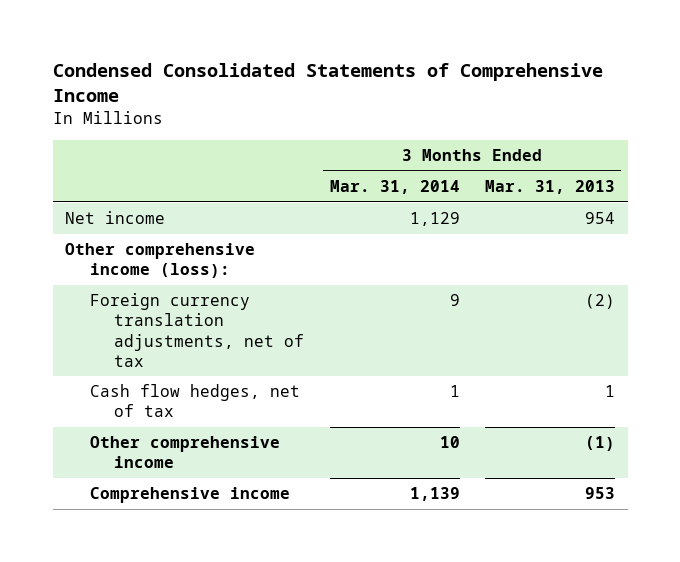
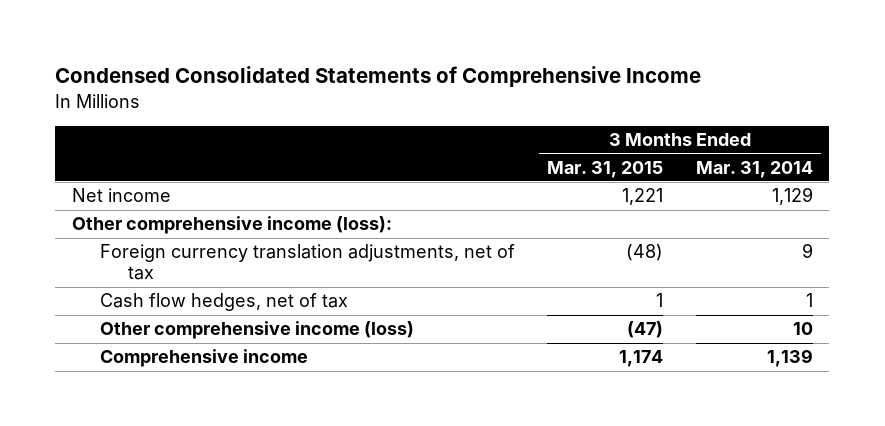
[484,180,615,195] Mar. 31, 2013 -> none
none -> [547,160,664,178] Mar. 31, 2015
[89,436,280,469] Other comprehensive income -> [100,321,415,340] Other comprehensive income (loss)

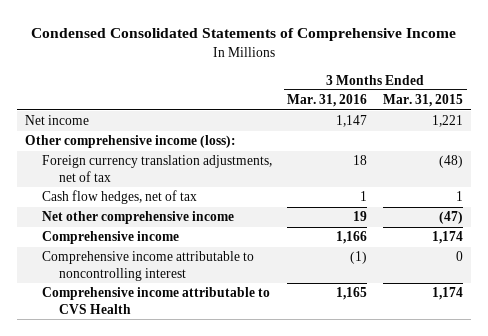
[695,160,813,178] Mar. 31, 2014 -> none
none -> [287,94,368,108] Mar. 31, 2016
[100,321,415,340] Other comprehensive income (loss) -> [41,211,234,225] Net other comprehensive income
none -> [41,251,254,281] Comprehensive income attributable to noncontrolling interest
none -> [41,287,270,314] Comprehensive income attributable to CVS Health

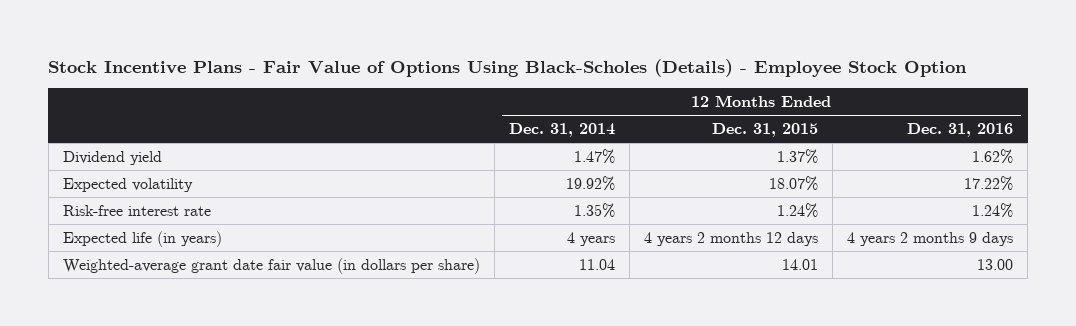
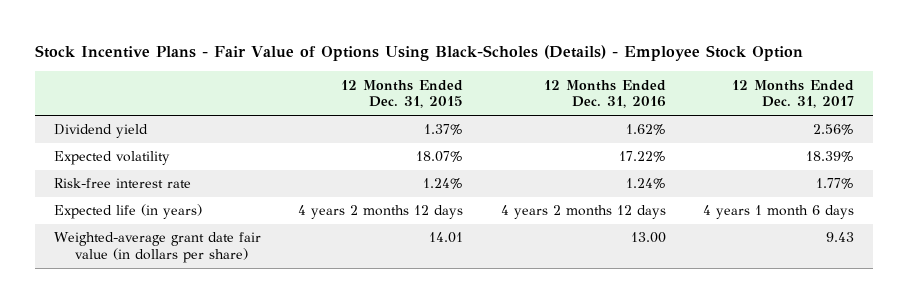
[508,123,615,138] Dec. 31, 2014 -> none
none -> [731,79,854,109] 12 Months Ended Dec. 31, 2017
[847,231,1014,246] 4 years 2 months 9 days -> [500,205,666,220] 4 years 2 months 12 days

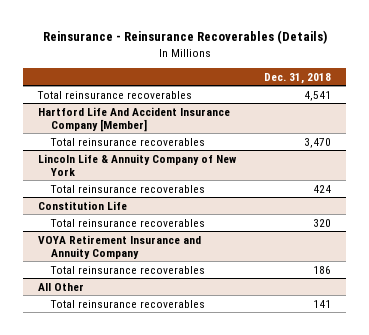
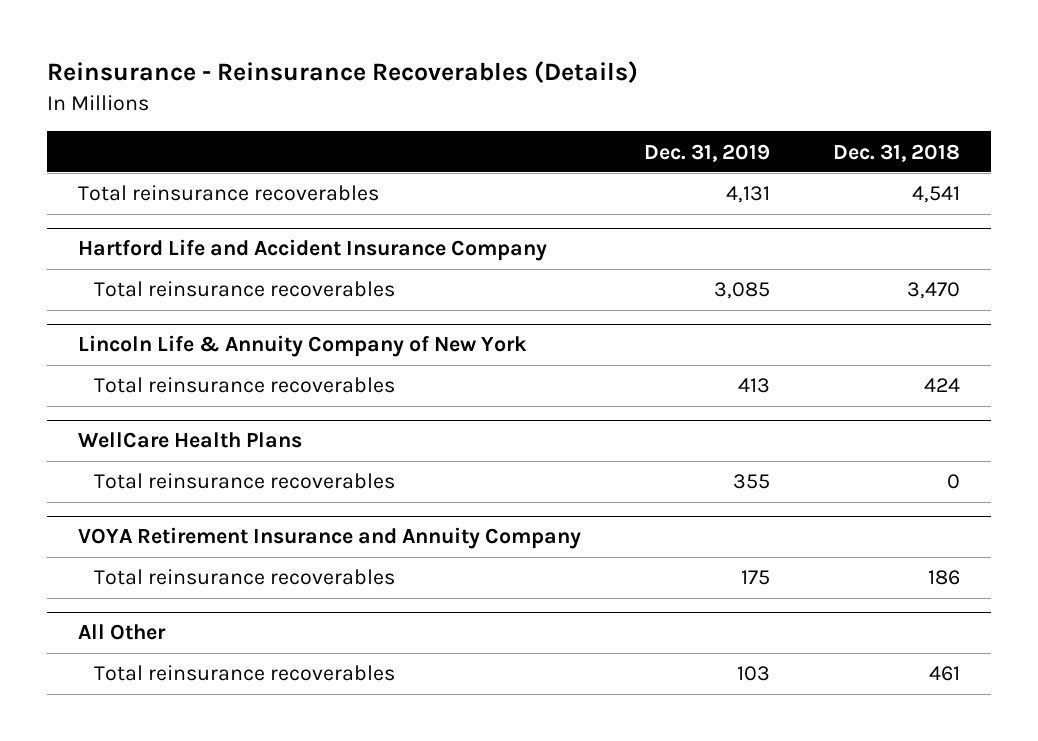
none -> [643,143,770,162] Dec. 31, 2019
[37,106,230,132] Hartford Life And Accident Insurance Company [Member] -> [78,239,548,262] Hartford Life and Accident Insurance Company
[37,200,127,210] Constitution Life -> none
none -> [78,432,303,449] WellCare Health Plans
[313,218,332,227] 320 -> [946,474,960,490] 0
[313,299,332,308] 141 -> [928,666,960,682] 461

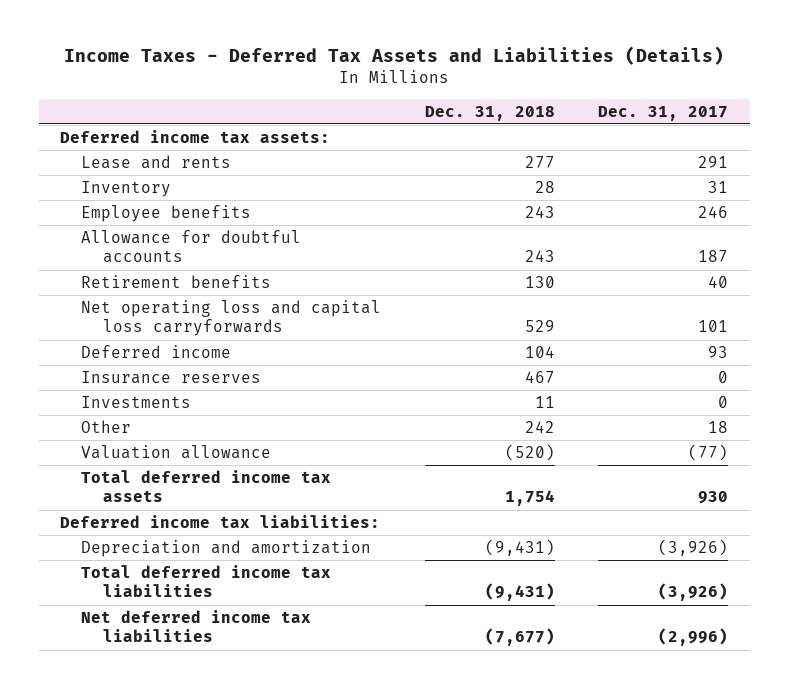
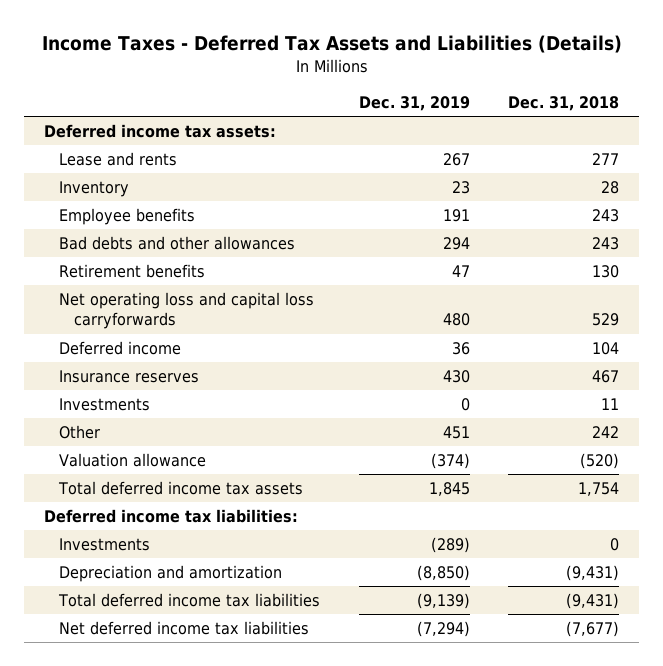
[598,105,729,121] Dec. 31, 2017 -> none
none -> [358,95,470,111] Dec. 31, 2019
[81,229,302,264] Allowance for doubtful accounts -> [59,236,296,251] Bad debts and other allowances
none -> [59,538,151,552] Investments

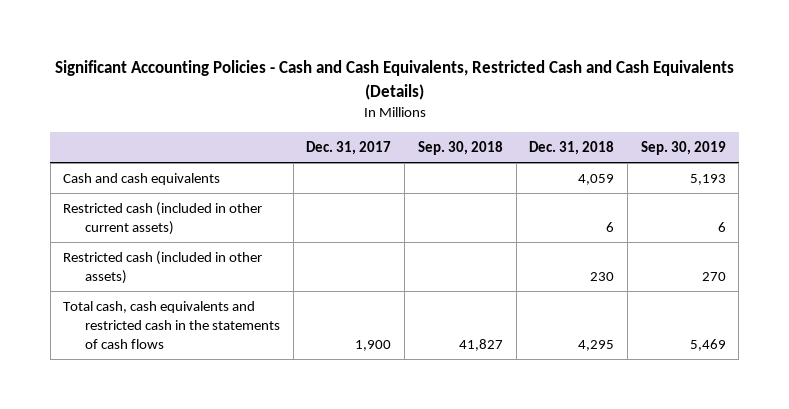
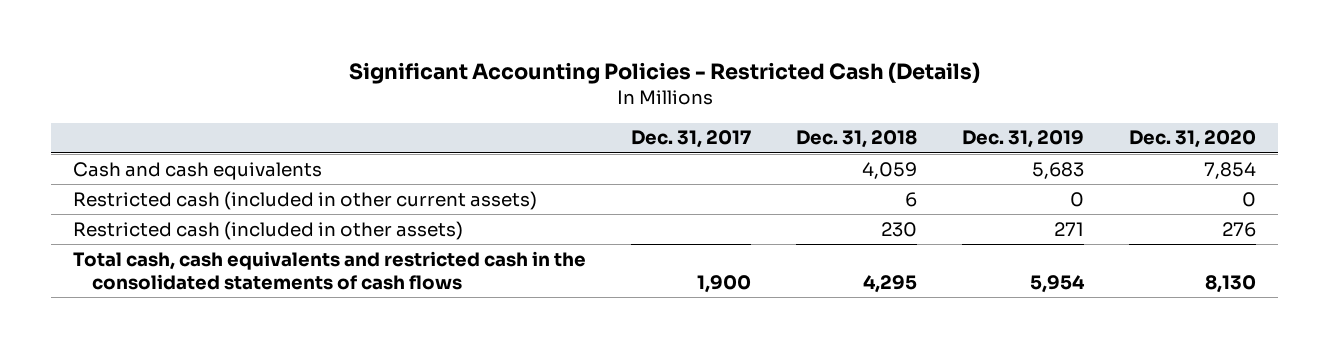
[54,60,734,100] Significant Accounting Policies - Cash and Cash Equivalents, Restricted Cash and Cash Equivalents (Details) -> [348,62,980,85] Significant Accounting Policies - Restricted Cash (Details)
[417,140,503,155] Sep. 30, 2018 -> none
[640,140,726,155] Sep. 30, 2019 -> none
none -> [961,130,1084,149] Dec. 31, 2019
none -> [1128,130,1256,149] Dec. 31, 2020
[63,301,281,349] Total cash, cash equivalents and restricted cash in the statements of cash flows -> [73,250,587,291] Total cash, cash equivalents and restricted cash in the consolidated statements of cash flows

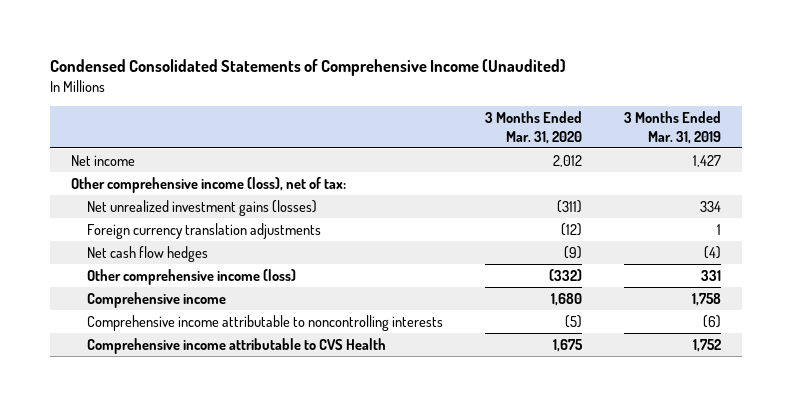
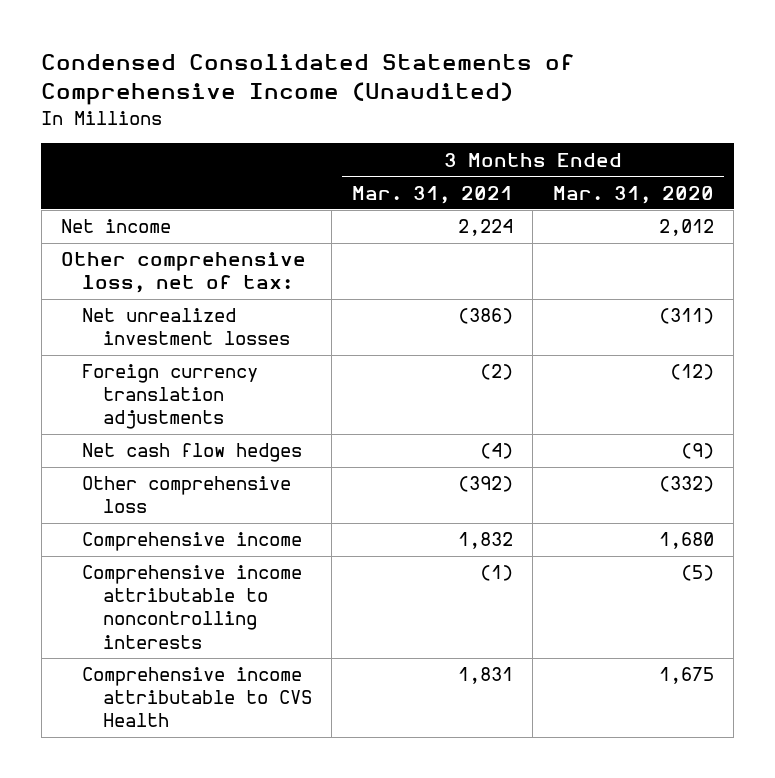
[623,110,721,144] 3 Months Ended Mar. 31, 2019 -> none
none -> [351,185,513,204] Mar. 31, 2021
[70,176,346,193] Other comprehensive income (loss), net of tax: -> [61,252,307,294] Other comprehensive loss, net of tax:
[87,199,318,216] Net unrealized investment gains (losses) -> [81,308,290,346] Net unrealized investment losses
[87,268,297,285] Other comprehensive income (loss) -> [81,476,291,514] Other comprehensive loss

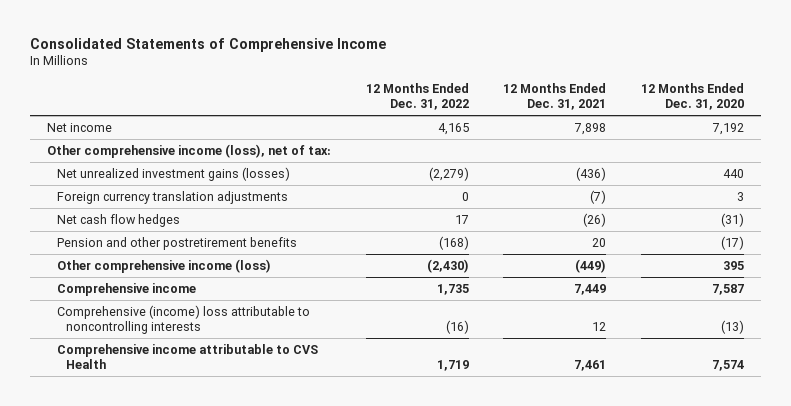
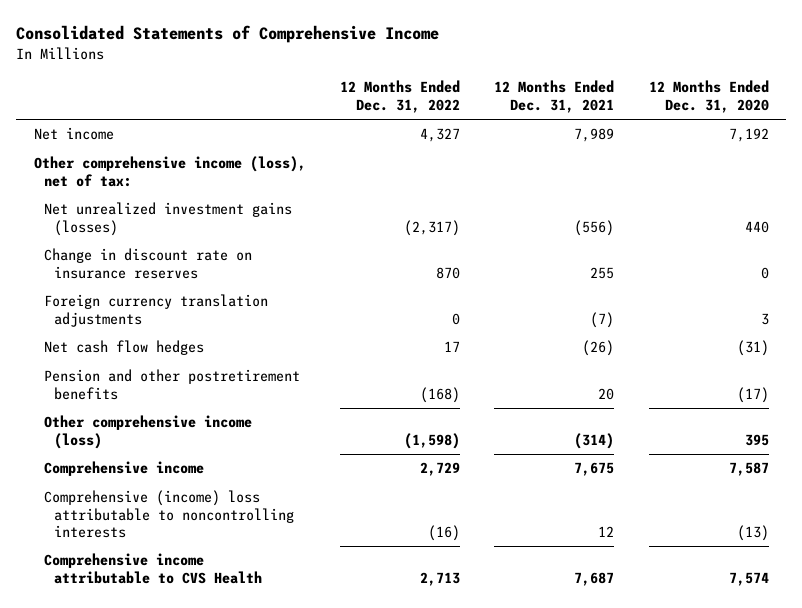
[437,122,469,135] 4,165 -> [419,128,460,143] 4,327
[574,122,607,135] 7,898 -> [574,128,615,143] 7,989
[428,166,469,181] (2,279) -> [403,219,460,236] (2,317)
[576,166,607,181] (436) -> [574,219,615,236] (556)
none -> [43,248,252,279] Change in discount rate on insurance reserves
[426,258,469,273] (2,430) -> [403,432,460,449] (1,598)
[575,258,607,273] (449) -> [574,432,615,449] (314)
[436,283,469,295] 1,735 -> [419,462,460,477] 2,729
[574,283,607,295] 7,449 -> [574,462,615,477] 7,675
[436,359,469,371] 1,719 -> [419,571,460,586] 2,713
[574,359,607,371] 7,461 -> [574,571,615,586] 7,687

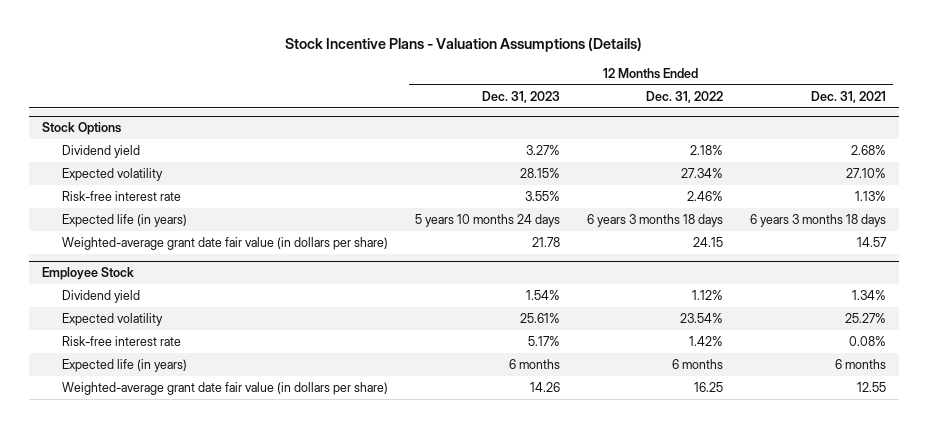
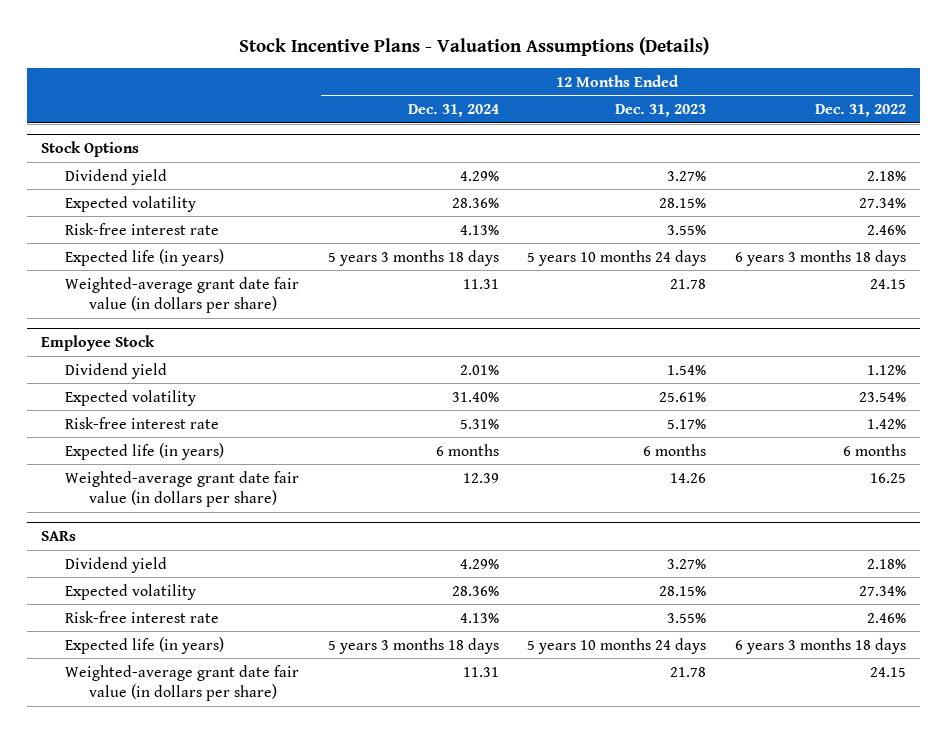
[811,90,887,103] Dec. 31, 2021 -> none
none -> [407,103,499,117] Dec. 31, 2024
none -> [41,530,77,541] SARs
none -> [65,556,168,573] Dividend yield
none -> [65,583,197,600] Expected volatility
none -> [65,610,220,623] Risk-free interest rate
none -> [65,636,225,654] Expected life (in years)
none -> [65,664,300,702] Weighted-average grant date fair value (in dollars per share)

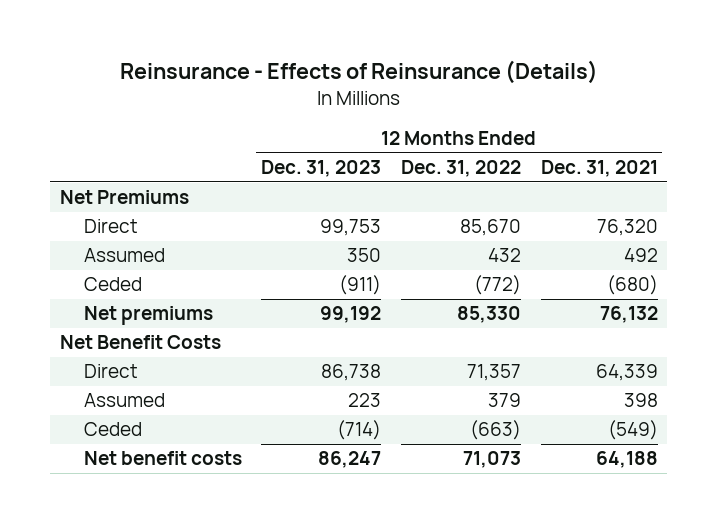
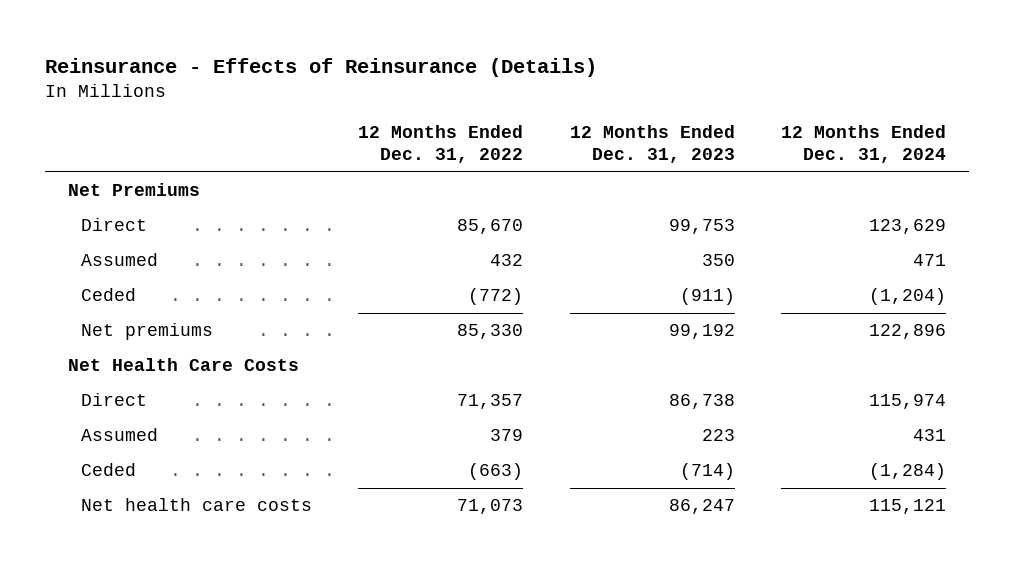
[540,159,658,177] Dec. 31, 2021 -> none
none -> [781,125,947,164] 12 Months Ended Dec. 31, 2024
[60,335,222,350] Net Benefit Costs -> [68,358,300,372] Net Health Care Costs
[83,451,242,466] Net benefit costs -> [81,498,313,512] Net health care costs

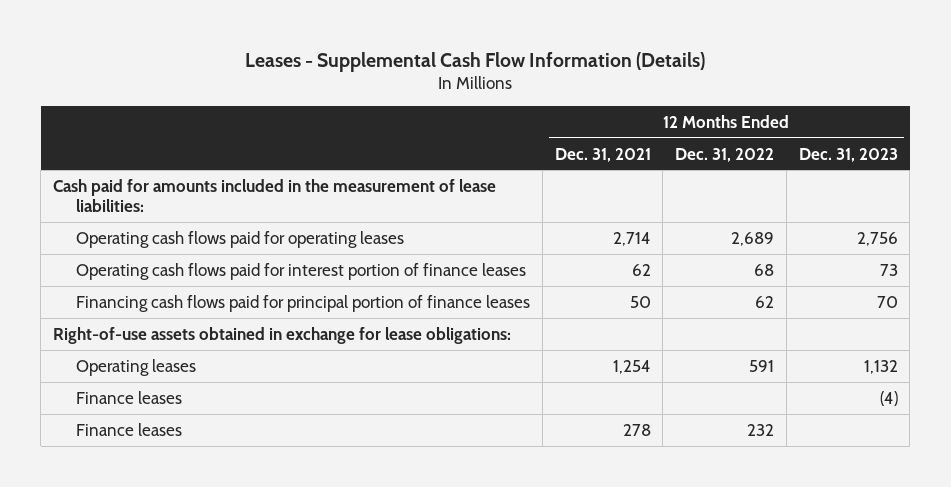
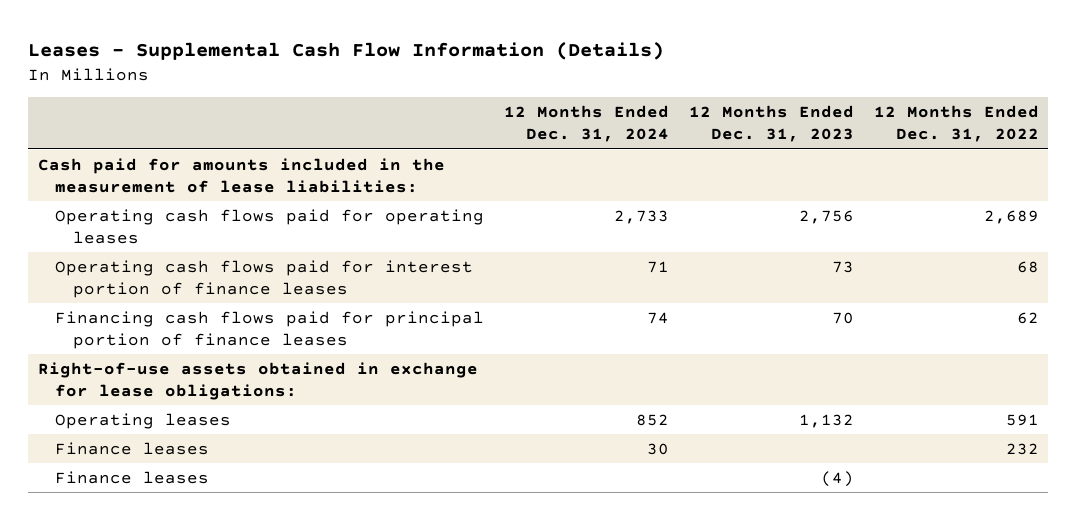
[554,147,651,162] Dec. 31, 2021 -> none
none -> [504,105,670,143] 12 Months Ended Dec. 31, 2024
[76,390,183,404] Finance leases -> [55,470,210,484] Finance leases

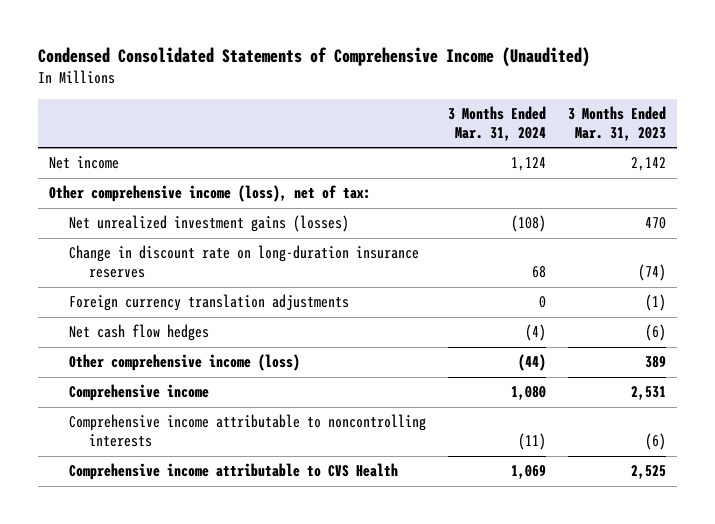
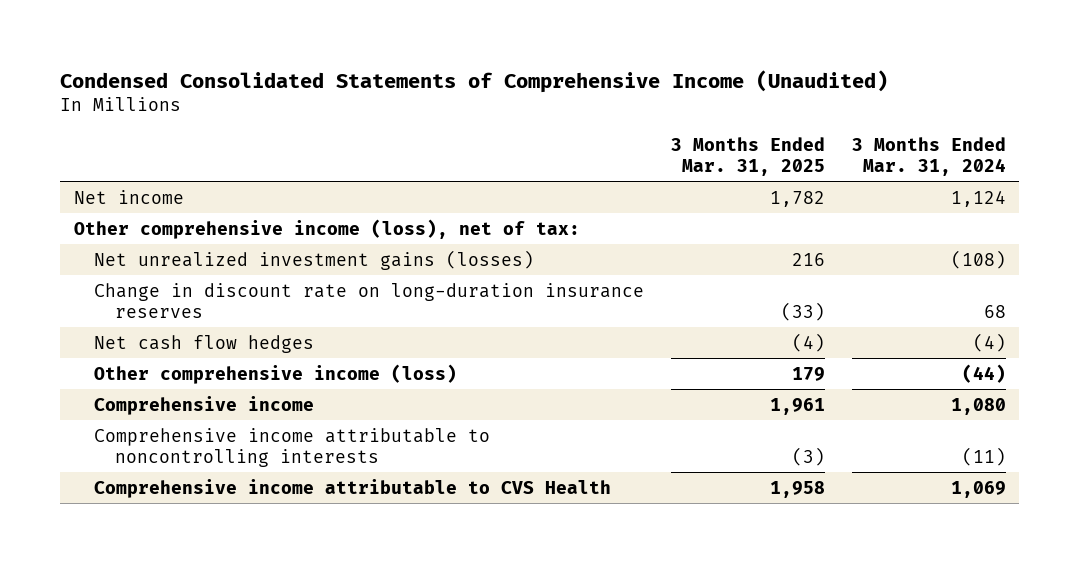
[568,106,667,141] 3 Months Ended Mar. 31, 2023 -> none
none -> [671,136,826,176] 3 Months Ended Mar. 31, 2025
[68,294,349,312] Foreign currency translation adjustments -> none

